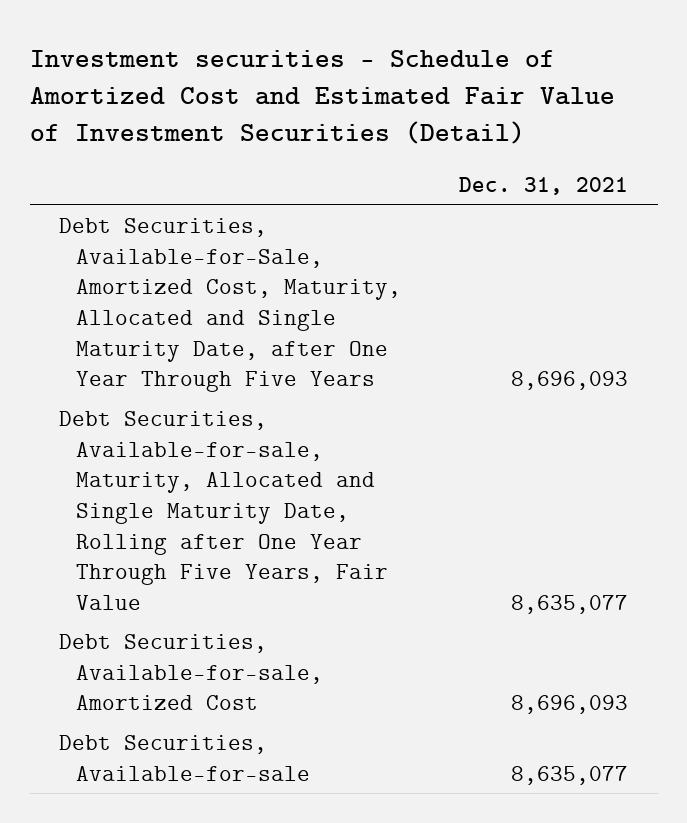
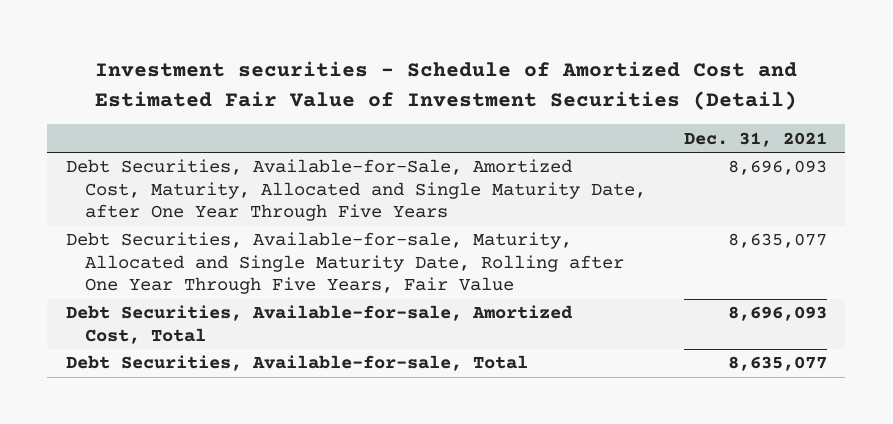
[58,634,324,711] Debt Securities, Available-for-sale, Amortized Cost -> [65,305,573,344] Debt Securities, Available-for-sale, Amortized Cost, Total
[58,735,311,781] Debt Securities, Available-for-sale -> [65,355,528,372] Debt Securities, Available-for-sale, Total

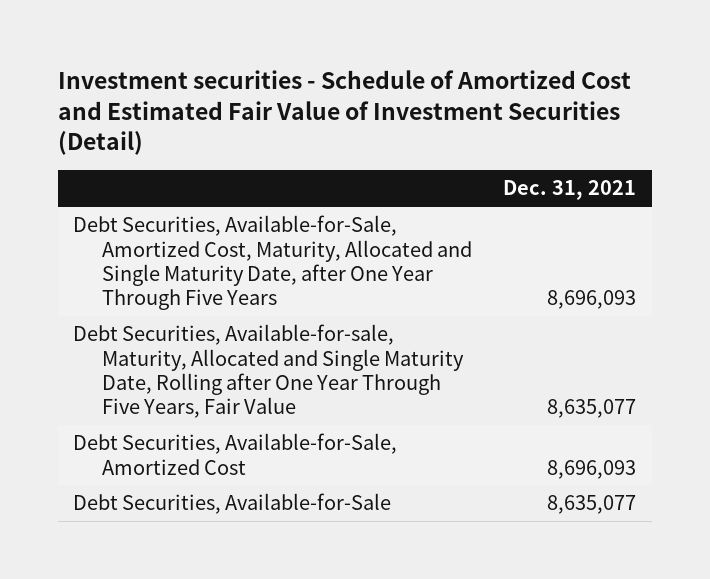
[65,305,573,344] Debt Securities, Available-for-sale, Amortized Cost, Total -> [73,433,398,475] Debt Securities, Available-for-Sale, Amortized Cost
[65,355,528,372] Debt Securities, Available-for-sale, Total -> [73,493,392,515] Debt Securities, Available-for-Sale

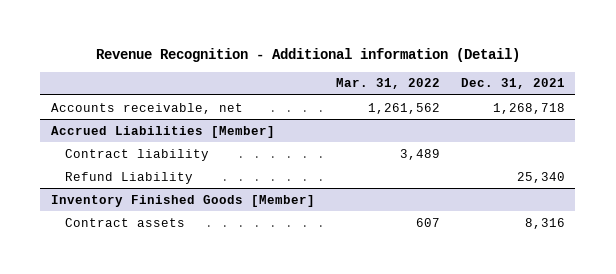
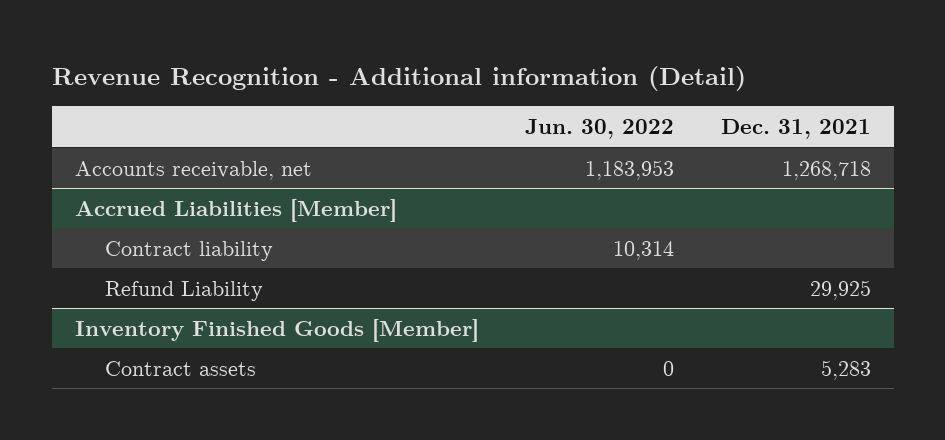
[335,78,440,90] Mar. 31, 2022 -> none
none -> [525,118,675,139] Jun. 30, 2022
[516,171,565,183] 25,340 -> [809,279,871,300] 29,925
[524,217,565,229] 8,316 -> [820,359,871,380] 5,283

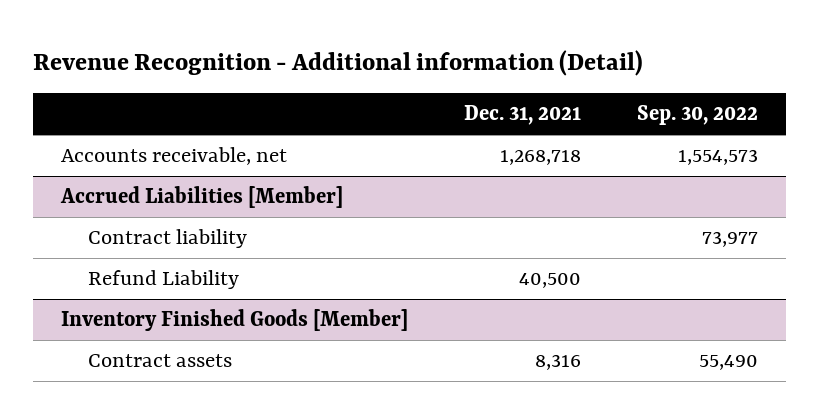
[525,118,675,139] Jun. 30, 2022 -> none
none -> [636,105,758,126] Sep. 30, 2022
[809,279,871,300] 29,925 -> [518,273,581,289] 40,500
[820,359,871,380] 5,283 -> [534,354,581,371] 8,316

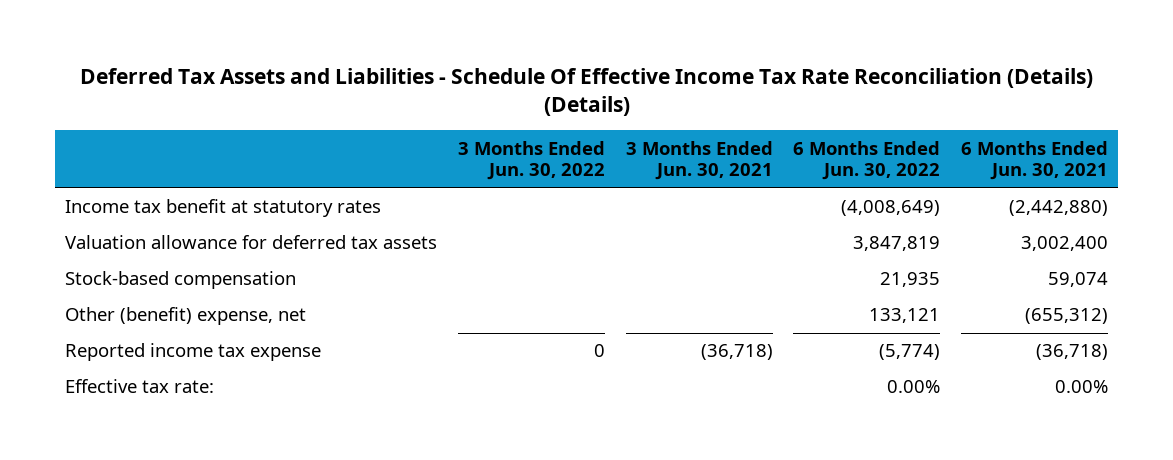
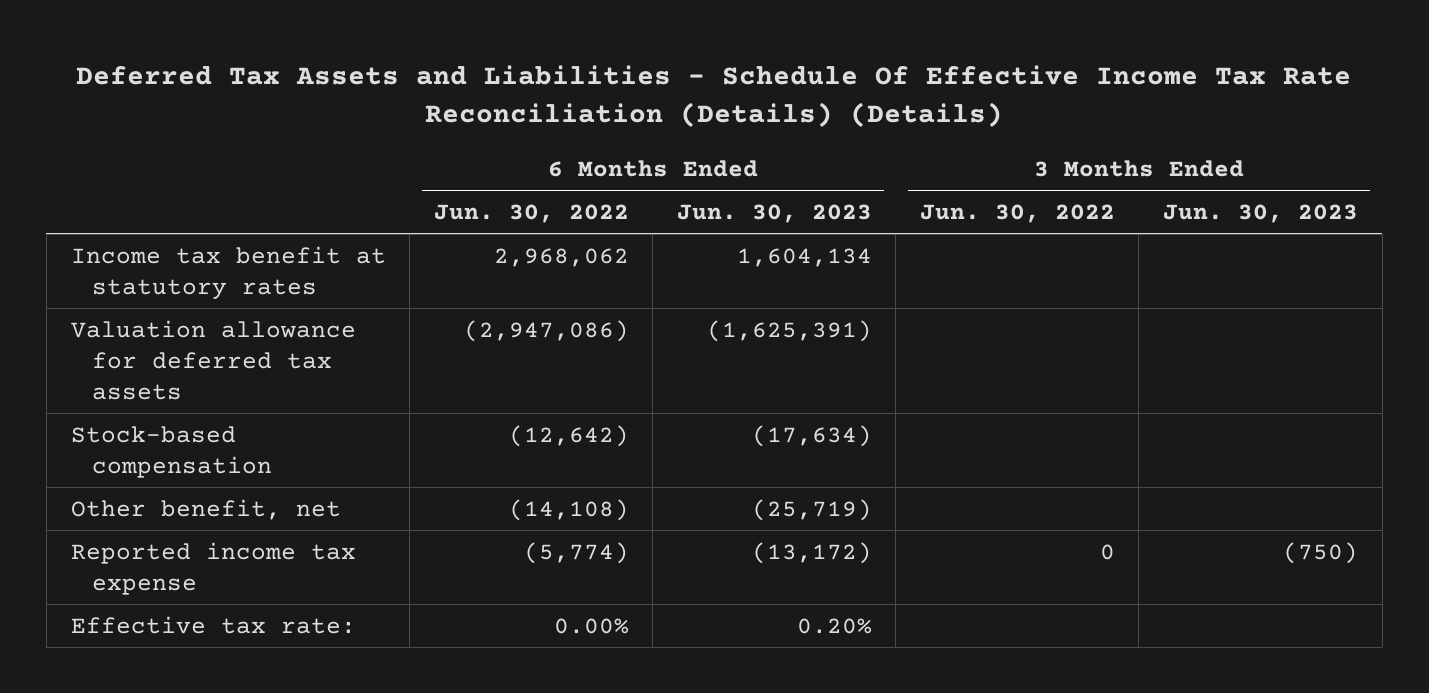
[625,140,773,181] 3 Months Ended Jun. 30, 2021 -> none
[960,140,1108,181] 6 Months Ended Jun. 30, 2021 -> none
none -> [676,203,872,223] Jun. 30, 2023
none -> [1162,203,1358,223] Jun. 30, 2023
[841,200,941,217] (4,008,649) -> [493,247,629,267] 2,968,062
[853,236,941,252] 3,847,819 -> [463,319,629,342] (2,947,086)
[880,272,941,288] 21,935 -> [508,424,629,447] (12,642)
[65,307,307,326] Other (benefit) expense, net -> [70,498,341,520] Other benefit, net
[869,308,941,324] 133,121 -> [508,498,629,521] (14,108)

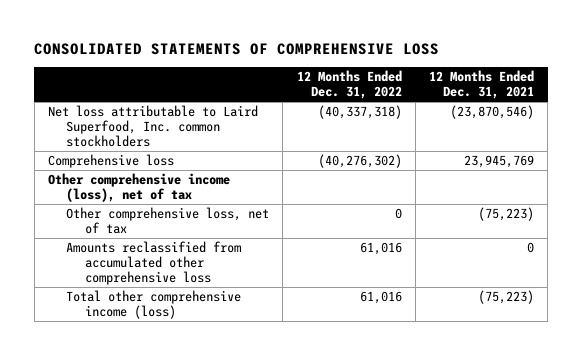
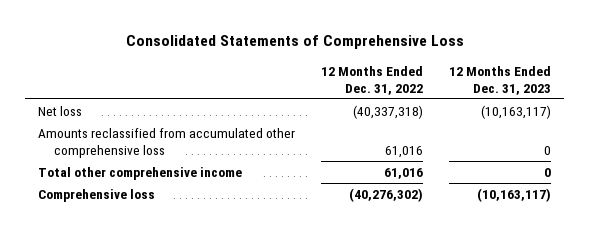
[34,43,440,56] CONSOLIDATED STATEMENTS OF COMPREHENSIVE LOSS -> [125,35,464,50] Consolidated Statements of Comprehensive Loss
[429,70,535,100] 12 Months Ended Dec. 31, 2021 -> none
none -> [449,65,552,95] 12 Months Ended Dec. 31, 2023
[47,173,230,203] Other comprehensive income (loss), net of tax -> none
[66,207,270,235] Other comprehensive loss, net of tax -> none
[47,105,258,148] Net loss attributable to Laird Superfood, Inc. common stockholders -> [38,105,83,116] Net loss
[66,290,242,320] Total other comprehensive income (loss) -> [38,166,243,180] Total other comprehensive income
[47,154,174,169] Comprehensive loss -> [38,188,156,202] Comprehensive loss

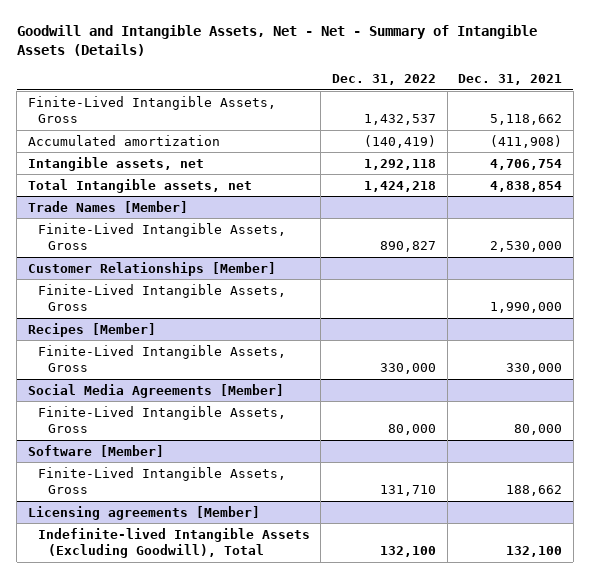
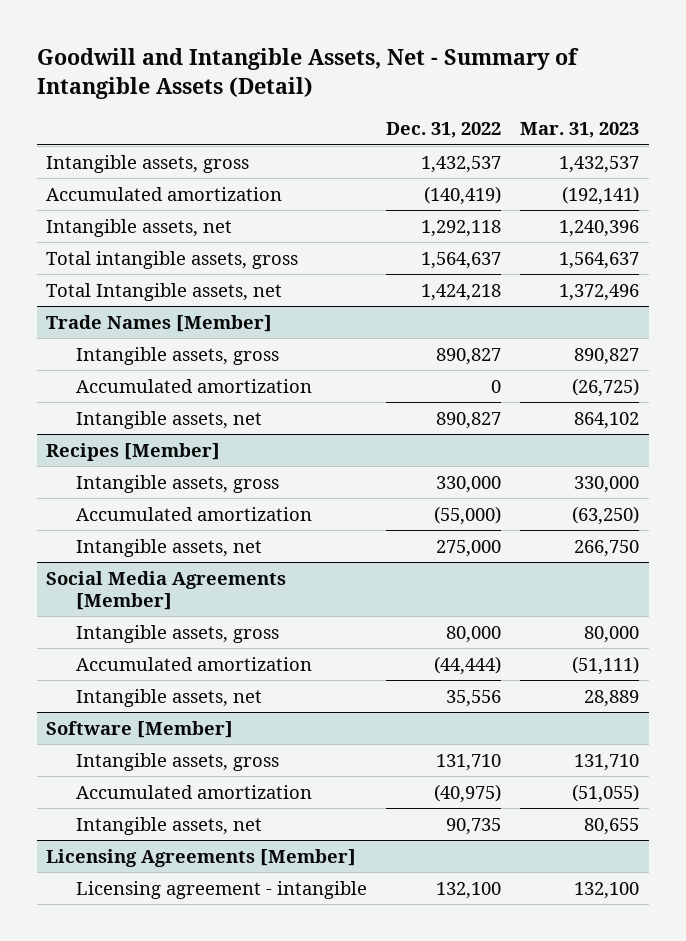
[16,24,537,57] Goodwill and Intangible Assets, Net - Net - Summary of Intangible Assets (Details) -> [36,48,579,100] Goodwill and Intangible Assets, Net - Summary of Intangible Assets (Detail)
[458,74,563,86] Dec. 31, 2021 -> none
none -> [520,122,640,139] Mar. 31, 2023
[27,95,276,123] Finite-Lived Intangible Assets, Gross -> [46,154,250,173] Intangible assets, gross
none -> [46,250,299,269] Total intangible assets, gross
[27,261,276,276] Customer Relationships [Member] -> none
[37,283,286,311] Finite-Lived Intangible Assets, Gross -> none
[37,222,286,250] Finite-Lived Intangible Assets, Gross -> [75,346,279,365] Intangible assets, gross
none -> [75,378,312,393] Accumulated amortization
none -> [75,410,262,429] Intangible assets, net
[37,344,286,372] Finite-Lived Intangible Assets, Gross -> [75,474,279,493] Intangible assets, gross
none -> [75,506,312,521] Accumulated amortization
none -> [75,538,262,557] Intangible assets, net
[37,405,286,433] Finite-Lived Intangible Assets, Gross -> [75,624,279,643] Intangible assets, gross
none -> [75,656,312,671] Accumulated amortization
none -> [75,688,262,707] Intangible assets, net
[37,466,286,494] Finite-Lived Intangible Assets, Gross -> [75,752,279,771] Intangible assets, gross
none -> [75,784,312,799] Accumulated amortization
none -> [75,816,262,835] Intangible assets, net
[27,505,260,520] Licensing agreements [Member] -> [46,848,357,867] Licensing Agreements [Member]
[37,527,310,558] Indefinite-lived Intangible Assets (Excluding Goodwill), Total -> [75,880,367,899] Licensing agreement - intangible

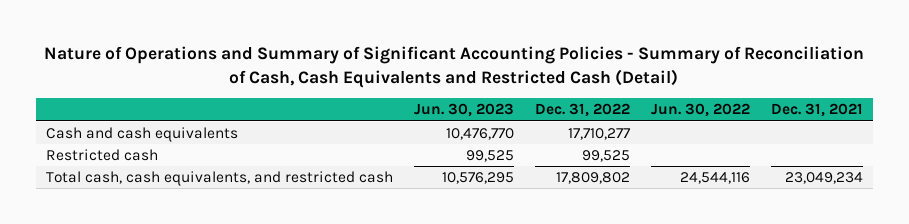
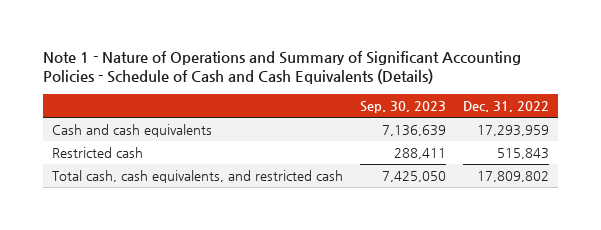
[44,46,865,89] Nature of Operations and Summary of Significant Accounting Policies - Summary of Reconciliation of Cash, Cash Equivalents and Restricted Cash (Detail) -> [42,51,521,85] Note 1 - Nature of Operations and Summary of Significant Accounting Policies - Schedule of Cash and Cash Equivalents (Details)
[414,103,515,118] Jun. 30, 2023 -> none
[650,103,750,118] Jun. 30, 2022 -> none
[770,103,863,118] Dec. 31, 2021 -> none
none -> [359,100,446,113] Sep. 30, 2023
[567,127,630,140] 17,710,277 -> [477,124,550,136] 17,293,959
[581,149,630,162] 99,525 -> [497,147,550,159] 515,843

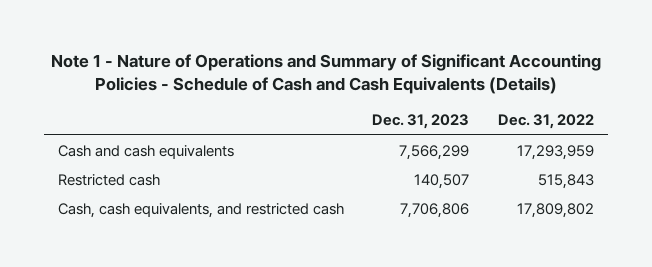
[359,100,446,113] Sep. 30, 2023 -> none
none -> [372,114,470,130] Dec. 31, 2023
[51,169,343,183] Total cash, cash equivalents, and restricted cash -> [57,203,344,219] Cash, cash equivalents, and restricted cash

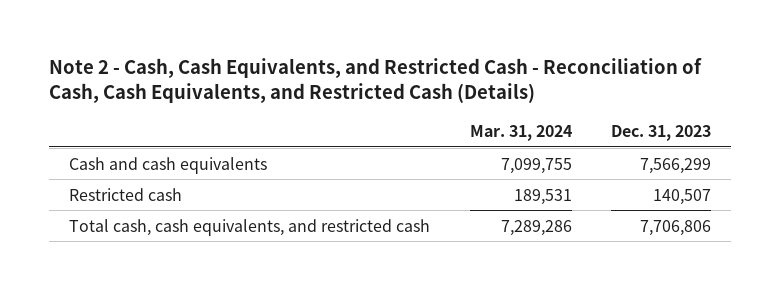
[50,53,601,95] Note 1 - Nature of Operations and Summary of Significant Accounting Policies - Schedule of Cash and Cash Equivalents (Details) -> [49,58,703,104] Note 2 - Cash, Cash Equivalents, and Restricted Cash - Reconciliation of Cash, Cash Equivalents, and Restricted Cash (Details)
[497,114,594,130] Dec. 31, 2022 -> none
none -> [469,125,572,142] Mar. 31, 2024
[57,203,344,219] Cash, cash equivalents, and restricted cash -> [69,218,431,236] Total cash, cash equivalents, and restricted cash

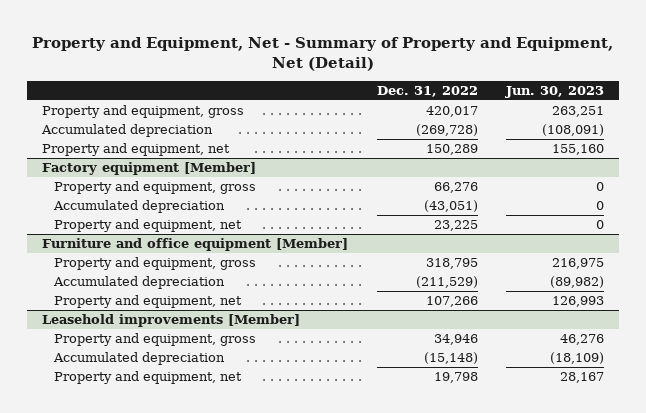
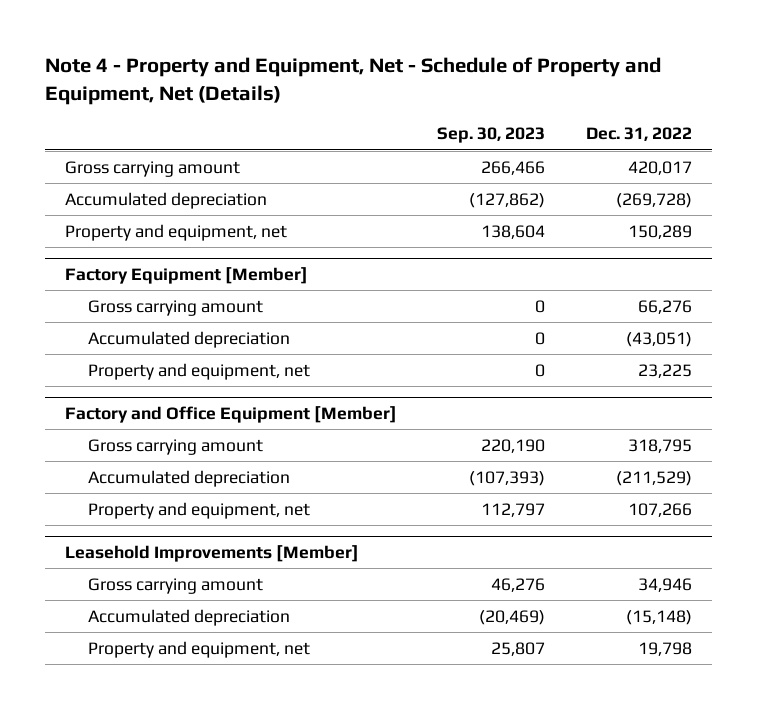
[32,36,614,71] Property and Equipment, Net - Summary of Property and Equipment, Net (Detail) -> [45,57,662,105] Note 4 - Property and Equipment, Net - Schedule of Property and Equipment, Net (Details)
[505,86,605,99] Jun. 30, 2023 -> none
none -> [437,127,546,144] Sep. 30, 2023
[41,105,244,119] Property and equipment, gross -> [65,160,241,177] Gross carrying amount
[41,162,256,176] Factory equipment [Member] -> [65,267,309,285] Factory Equipment [Member]
[54,181,257,195] Property and equipment, gross -> [87,299,263,316] Gross carrying amount
[41,238,348,252] Furniture and office equipment [Member] -> [65,406,398,424] Factory and Office Equipment [Member]
[54,257,257,271] Property and equipment, gross -> [87,438,263,455] Gross carrying amount
[41,314,300,328] Leasehold improvements [Member] -> [65,545,360,563] Leasehold Improvements [Member]
[54,333,257,347] Property and equipment, gross -> [87,577,263,594] Gross carrying amount

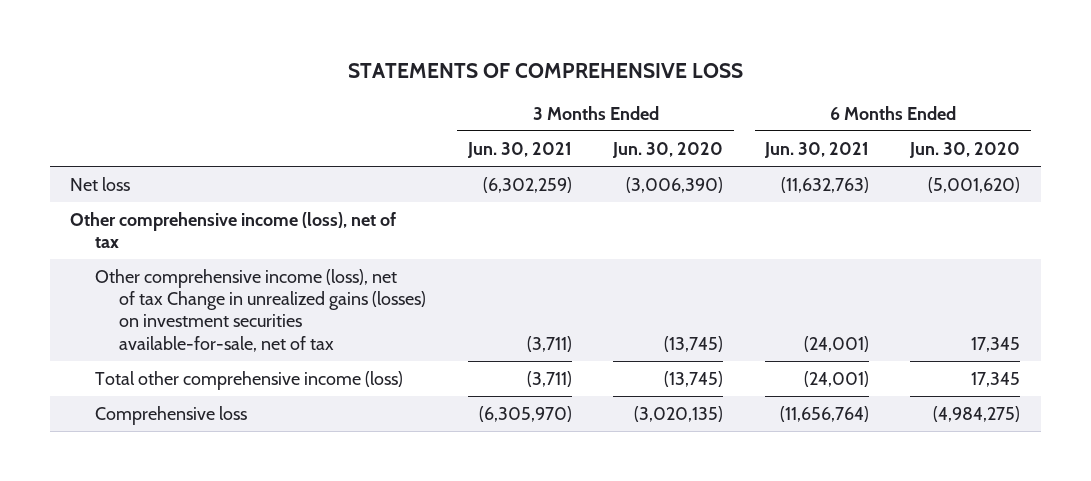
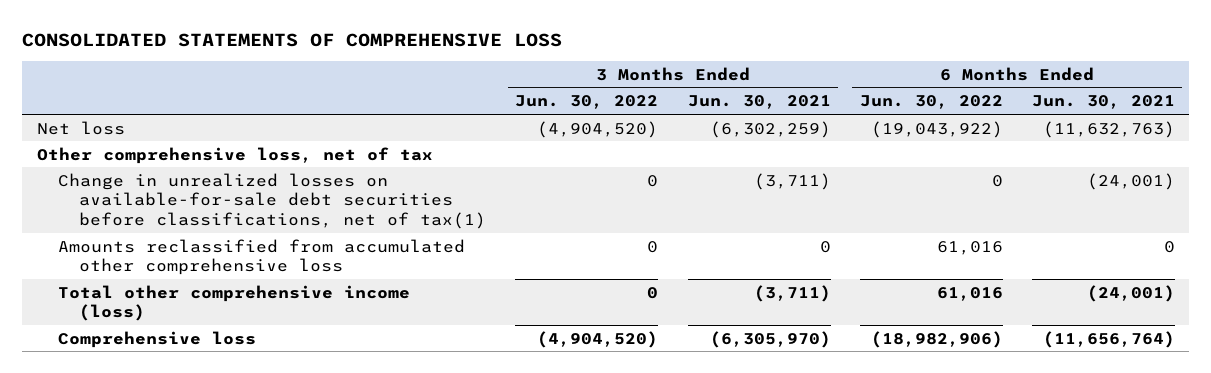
[348,62,744,78] STATEMENTS OF COMPREHENSIVE LOSS -> [22,33,563,48] CONSOLIDATED STATEMENTS OF COMPREHENSIVE LOSS
[612,141,724,158] Jun. 30, 2020 -> none
[909,141,1021,158] Jun. 30, 2020 -> none
none -> [515,95,659,110] Jun. 30, 2022
none -> [859,95,1003,110] Jun. 30, 2022
[70,211,397,249] Other comprehensive income (loss), net of tax -> [36,146,433,164] Other comprehensive loss, net of tax
[94,268,427,352] Other comprehensive income (loss), net of tax Change in unrealized gains (losses) on investment securities available-for-sale, net of tax -> [57,172,487,230] Change in unrealized losses on available-for-sale debt securities before classifications, net of tax(1)
none -> [57,238,465,276] Amounts reclassified from accumulated other comprehensive loss

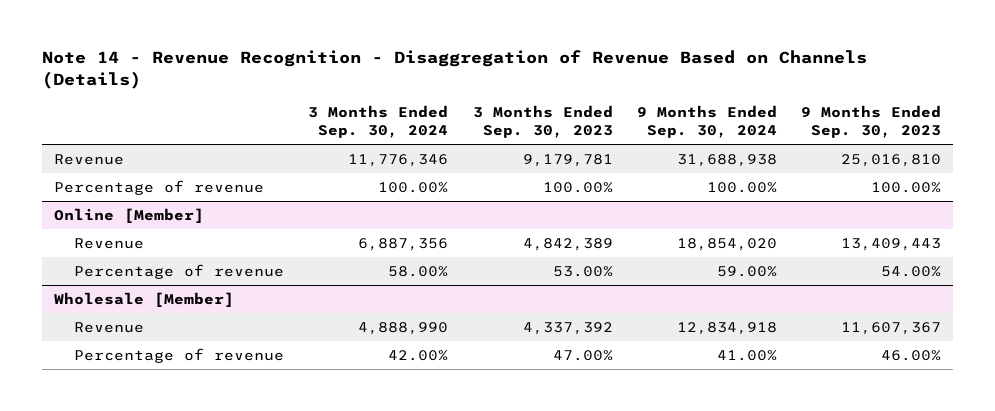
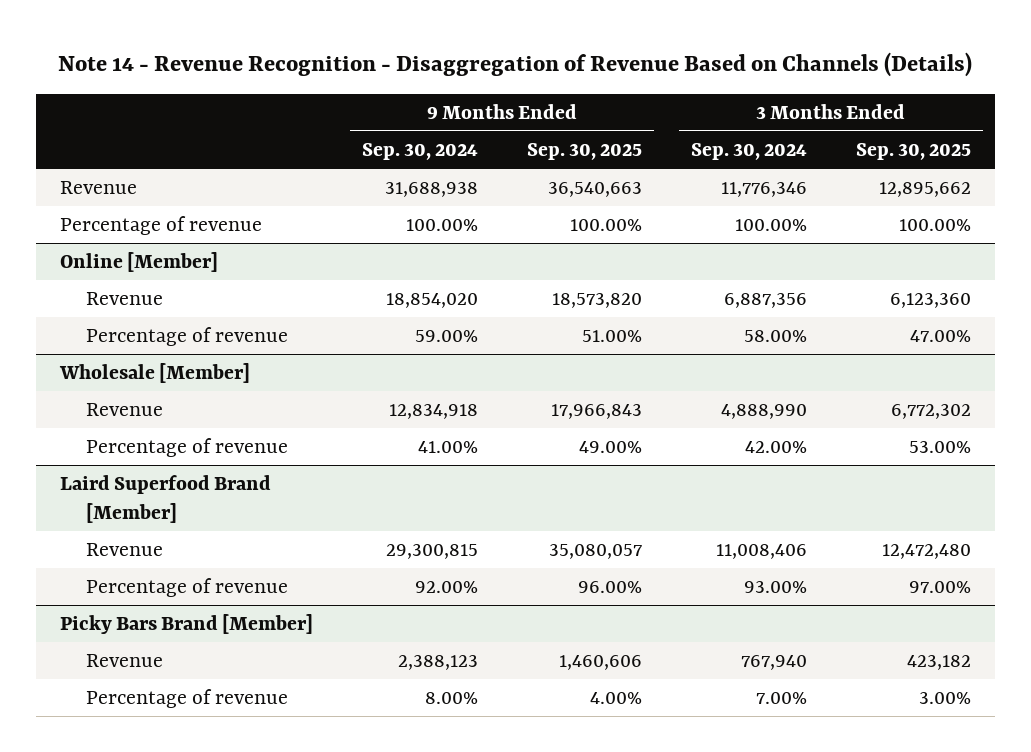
[472,105,613,139] 3 Months Ended Sep. 30, 2023 -> none
[801,105,942,139] 9 Months Ended Sep. 30, 2023 -> none
none -> [526,142,642,160] Sep. 30, 2025
none -> [855,142,971,160] Sep. 30, 2025
none -> [59,475,271,523] Laird Superfood Brand [Member]
none -> [85,543,163,557] Revenue
none -> [85,578,288,598] Percentage of revenue
none -> [59,614,313,635] Picky Bars Brand [Member]
none -> [85,654,163,668] Revenue
none -> [85,689,288,709] Percentage of revenue

